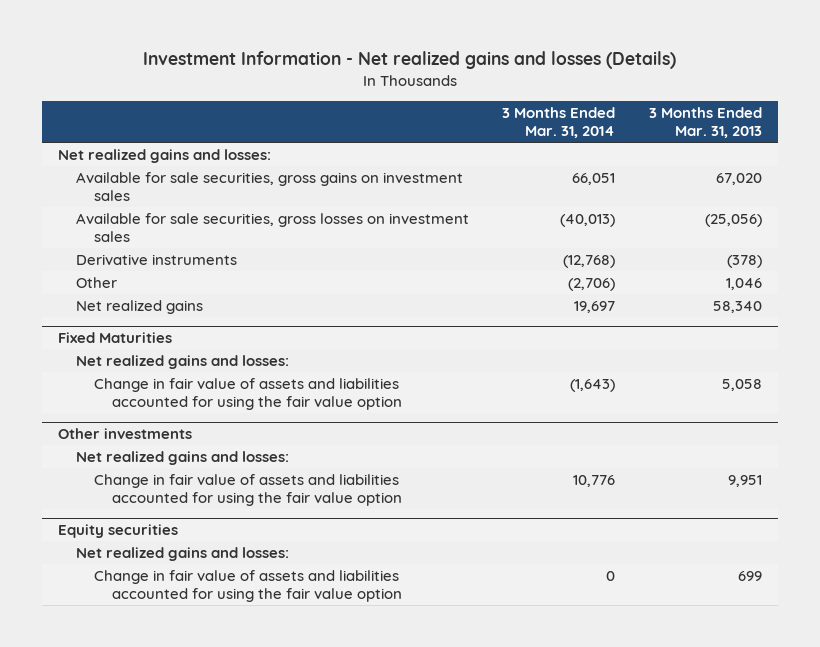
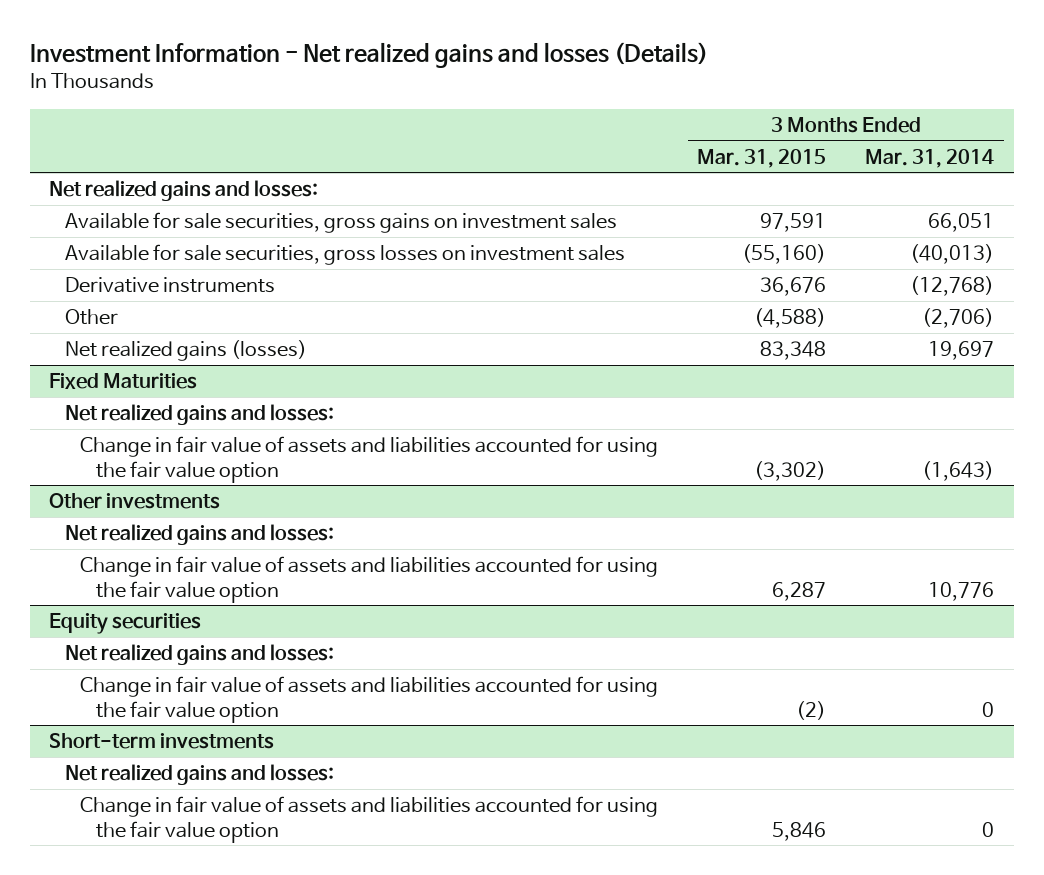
[648,106,762,139] 3 Months Ended Mar. 31, 2013 -> none
none -> [697,148,827,168] Mar. 31, 2015
[76,299,204,314] Net realized gains -> [64,340,307,362] Net realized gains (losses)
none -> [49,733,275,750] Short-term investments
none -> [64,764,334,786] Net realized gains and losses:
none -> [80,796,659,843] Change in fair value of assets and liabilities accounted for using the fair value option

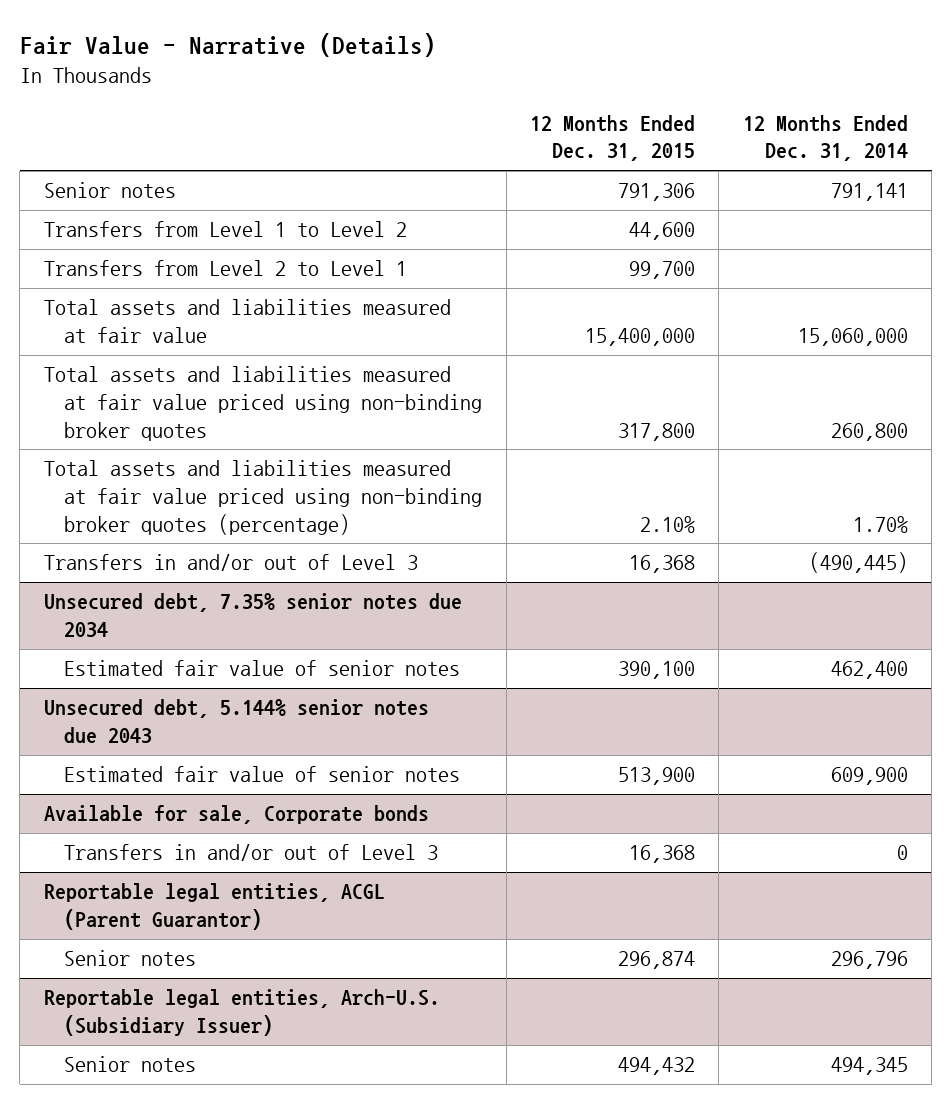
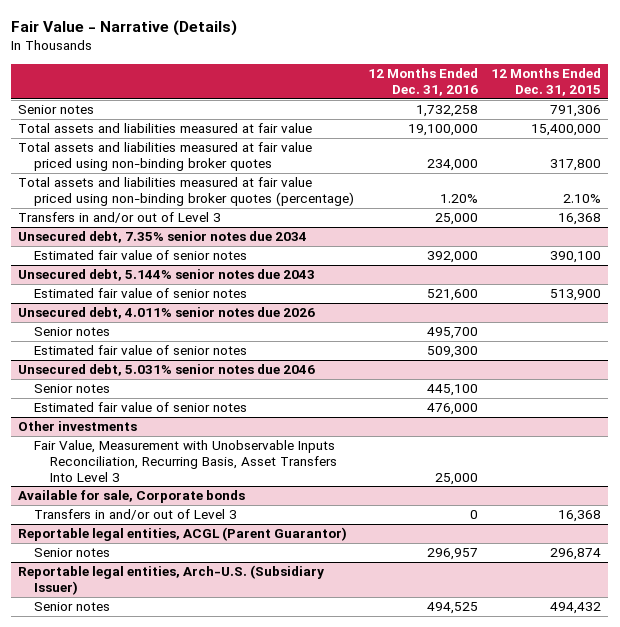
[742,114,908,162] 12 Months Ended Dec. 31, 2014 -> none
none -> [367,68,478,96] 12 Months Ended Dec. 31, 2016
[43,221,407,238] Transfers from Level 1 to Level 2 -> none
[43,260,407,277] Transfers from Level 2 to Level 1 -> none
none -> [18,307,316,320] Unsecured debt, 4.011% senior notes due 2026
none -> [34,327,111,337] Senior notes
none -> [34,345,248,356] Estimated fair value of senior notes
none -> [18,364,316,377] Unsecured debt, 5.031% senior notes due 2046
none -> [34,384,111,394] Senior notes
none -> [34,402,248,413] Estimated fair value of senior notes
none -> [18,421,138,432] Other investments
none -> [34,440,338,482] Fair Value, Measurement with Unobservable Inputs Reconciliation, Recurring Basis, Asset Transfers Into Level 3

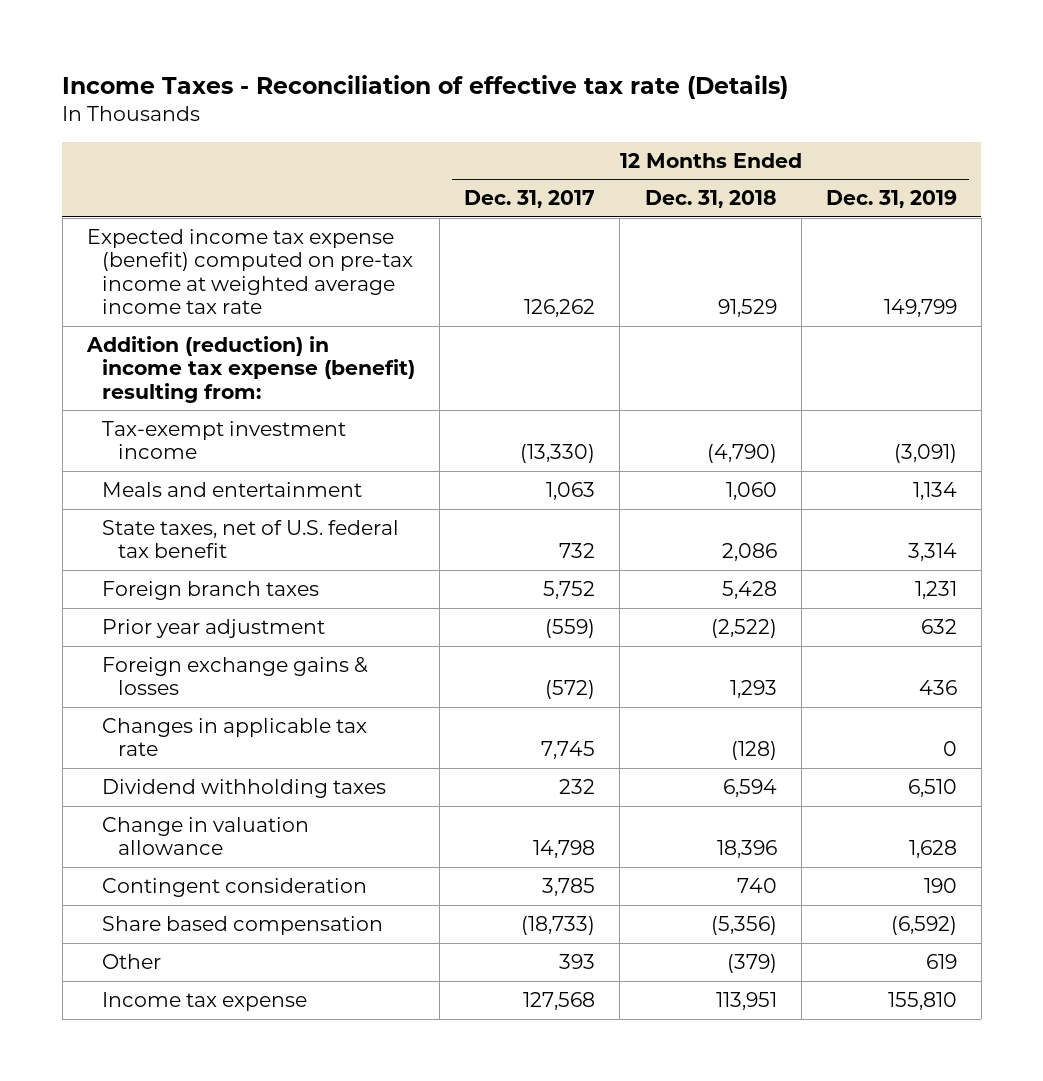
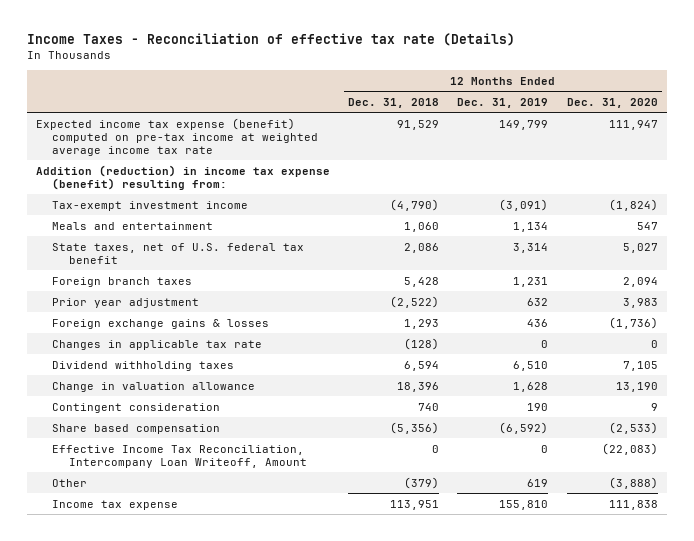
[464,190,596,209] Dec. 31, 2017 -> none
none -> [566,97,658,108] Dec. 31, 2020
none -> [52,444,307,468] Effective Income Tax Reconciliation, Intercompany Loan Writeoff, Amount

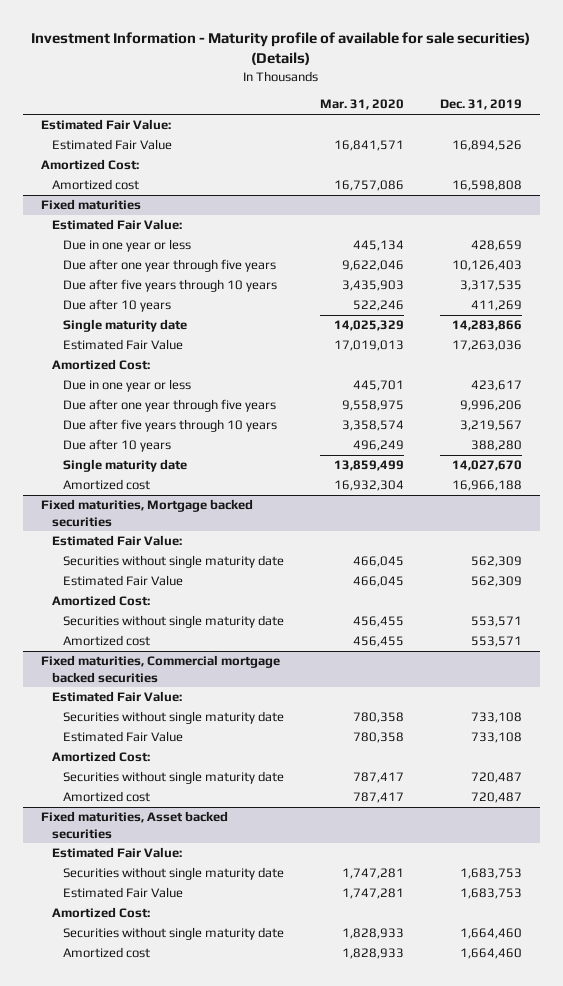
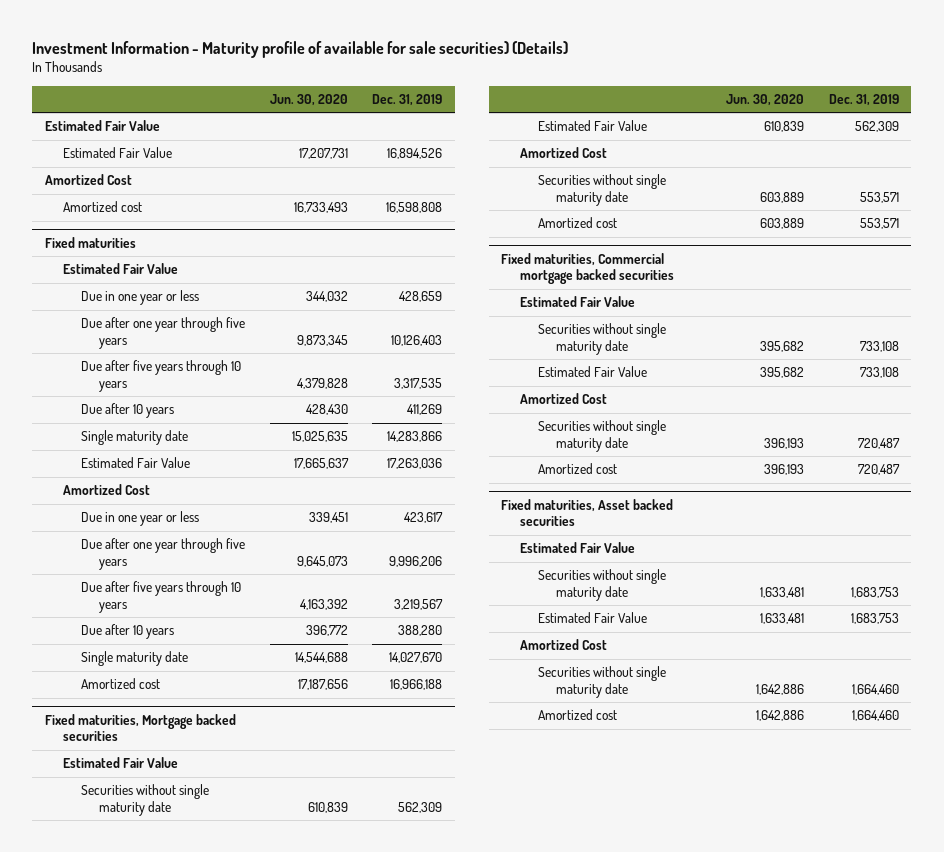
[319,99,404,111] Mar. 31, 2020 -> none
none -> [269,94,348,107] Jun. 30, 2020
[40,119,171,131] Estimated Fair Value: -> [44,120,160,132] Estimated Fair Value
[40,159,139,171] Amortized Cost: -> [44,174,132,186] Amortized Cost
[51,219,182,231] Estimated Fair Value: -> [62,263,178,275] Estimated Fair Value
[51,359,150,371] Amortized Cost: -> [62,484,150,496] Amortized Cost
[51,535,182,547] Estimated Fair Value: -> [62,757,178,769] Estimated Fair Value
[51,595,150,607] Amortized Cost: -> [519,147,607,159] Amortized Cost
[51,691,182,703] Estimated Fair Value: -> [519,296,635,308] Estimated Fair Value
[51,751,150,763] Amortized Cost: -> [519,393,607,405] Amortized Cost
[51,847,182,859] Estimated Fair Value: -> [519,542,635,554] Estimated Fair Value
[51,907,150,919] Amortized Cost: -> [519,639,607,651] Amortized Cost

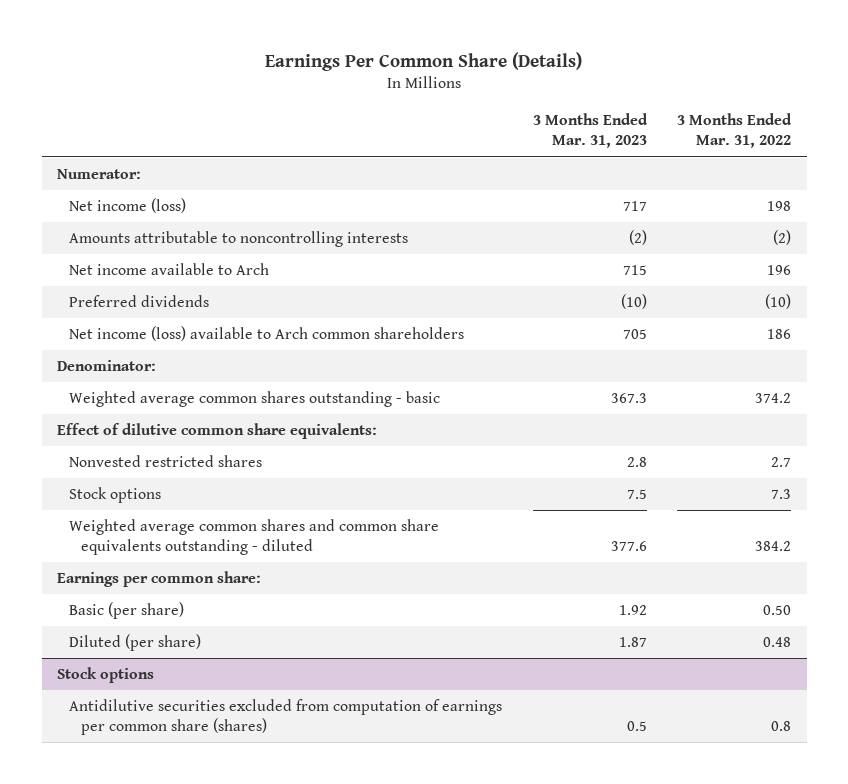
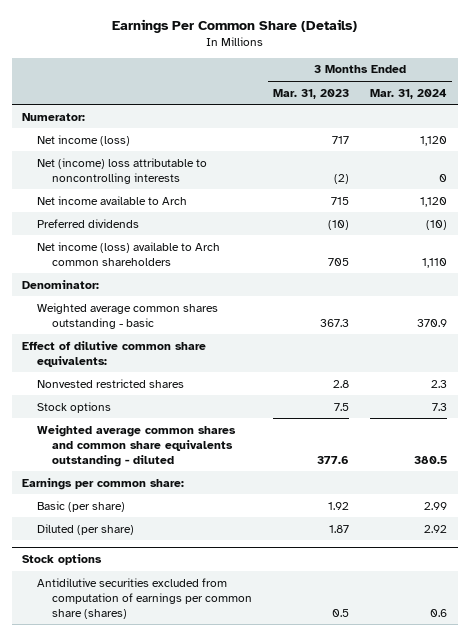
[677,113,793,149] 3 Months Ended Mar. 31, 2022 -> none
none -> [370,88,448,99] Mar. 31, 2024
[68,231,408,248] Amounts attributable to noncontrolling interests -> [37,157,208,184] Net (income) loss attributable to noncontrolling interests

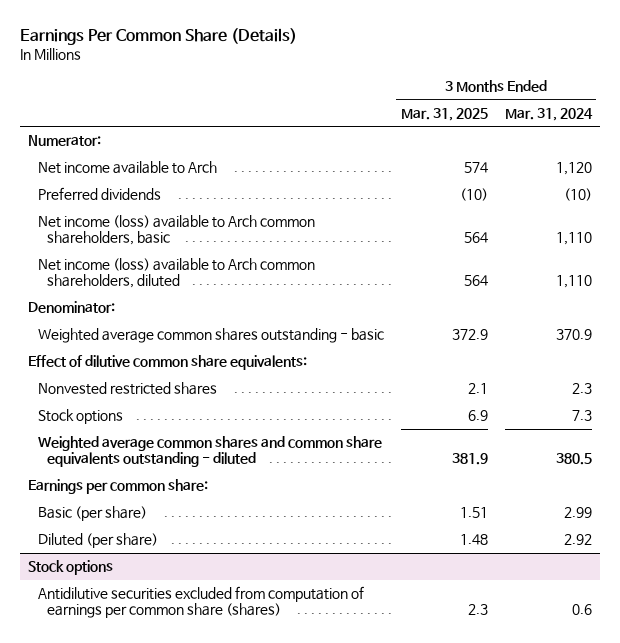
[273,88,350,99] Mar. 31, 2023 -> none
none -> [400,107,488,121] Mar. 31, 2025
[37,134,131,146] Net income (loss) -> none
[37,157,208,184] Net (income) loss attributable to noncontrolling interests -> none
[37,241,221,266] Net income (loss) available to Arch common shareholders -> [37,215,315,246] Net income (loss) available to Arch common shareholders, basic
none -> [37,258,315,289] Net income (loss) available to Arch common shareholders, diluted

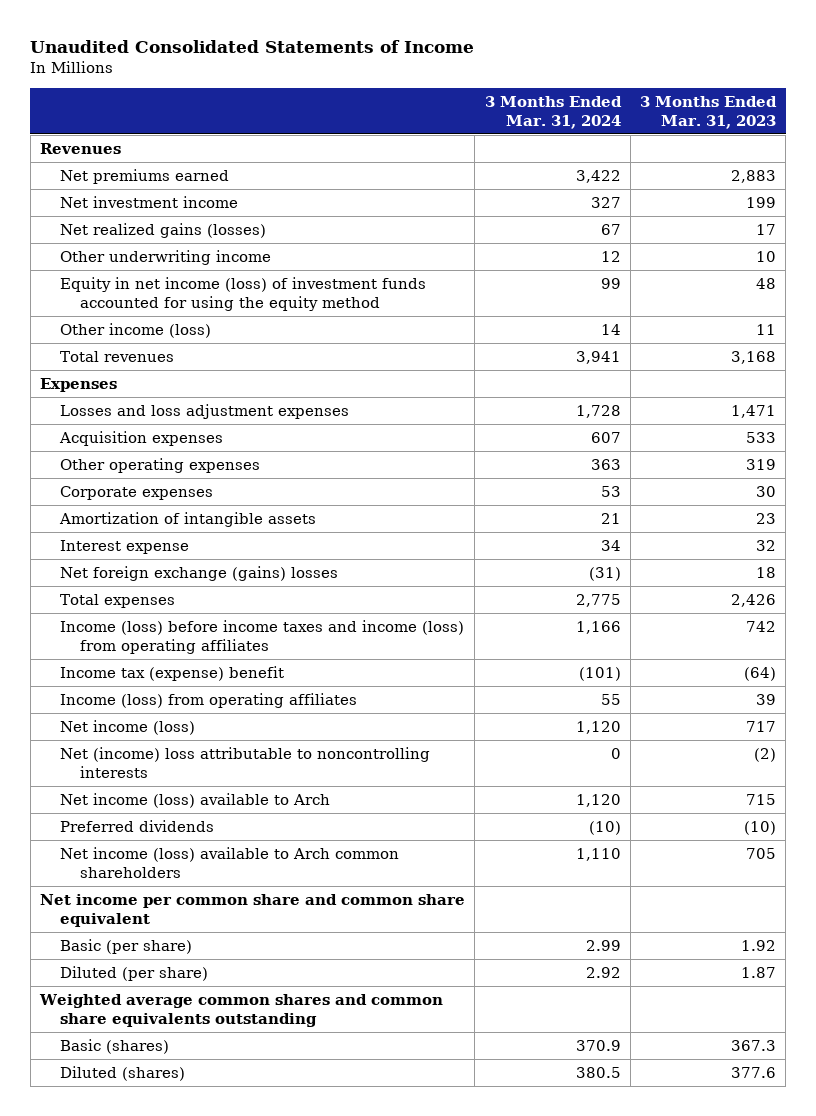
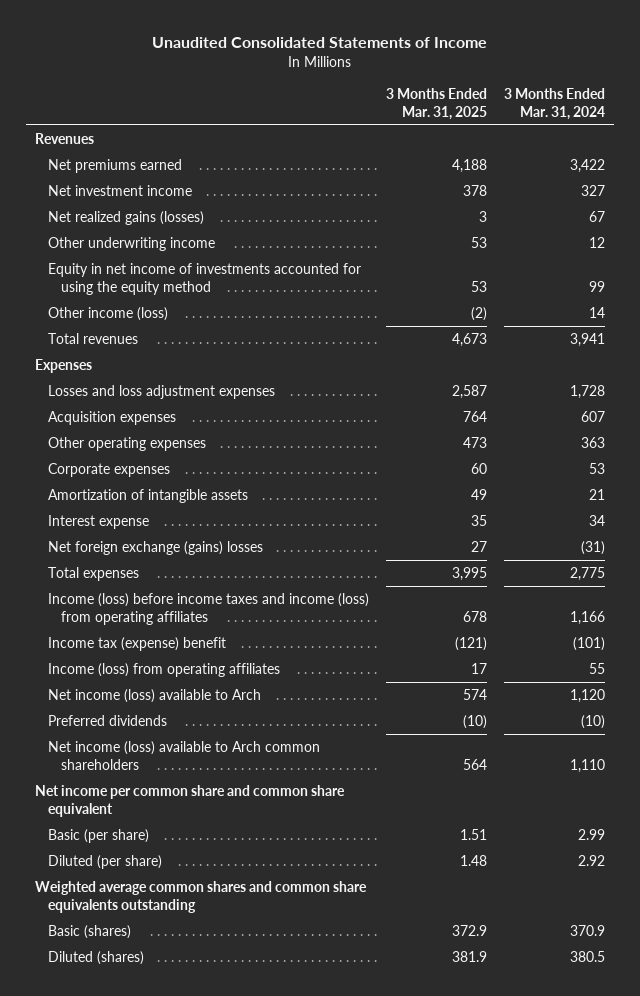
[640,95,778,129] 3 Months Ended Mar. 31, 2023 -> none
none -> [385,87,487,120] 3 Months Ended Mar. 31, 2025
[60,276,427,311] Equity in net income (loss) of investment funds accounted for using the equity method -> [47,263,361,296] Equity in net income of investments accounted for using the equity method
[60,719,196,735] Net income (loss) -> none
[60,746,431,778] Net (income) loss attributable to noncontrolling interests -> none

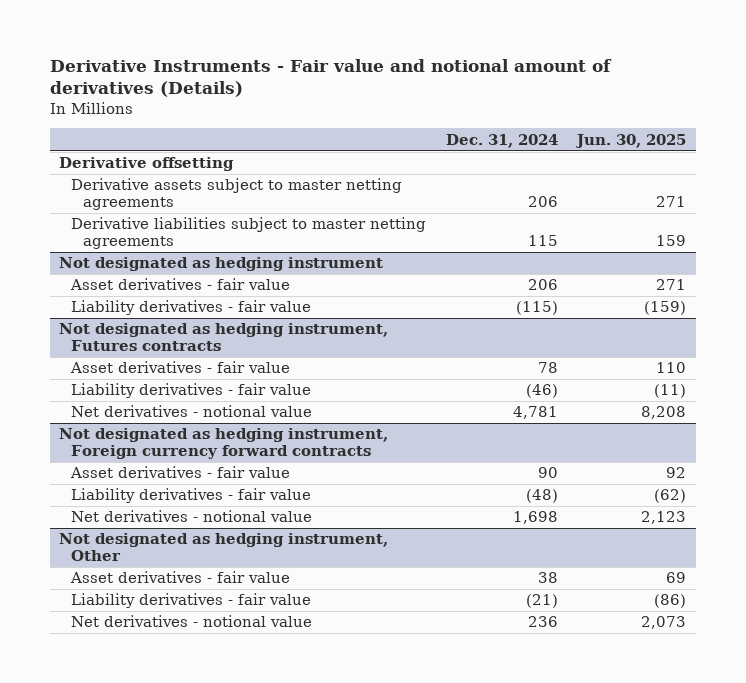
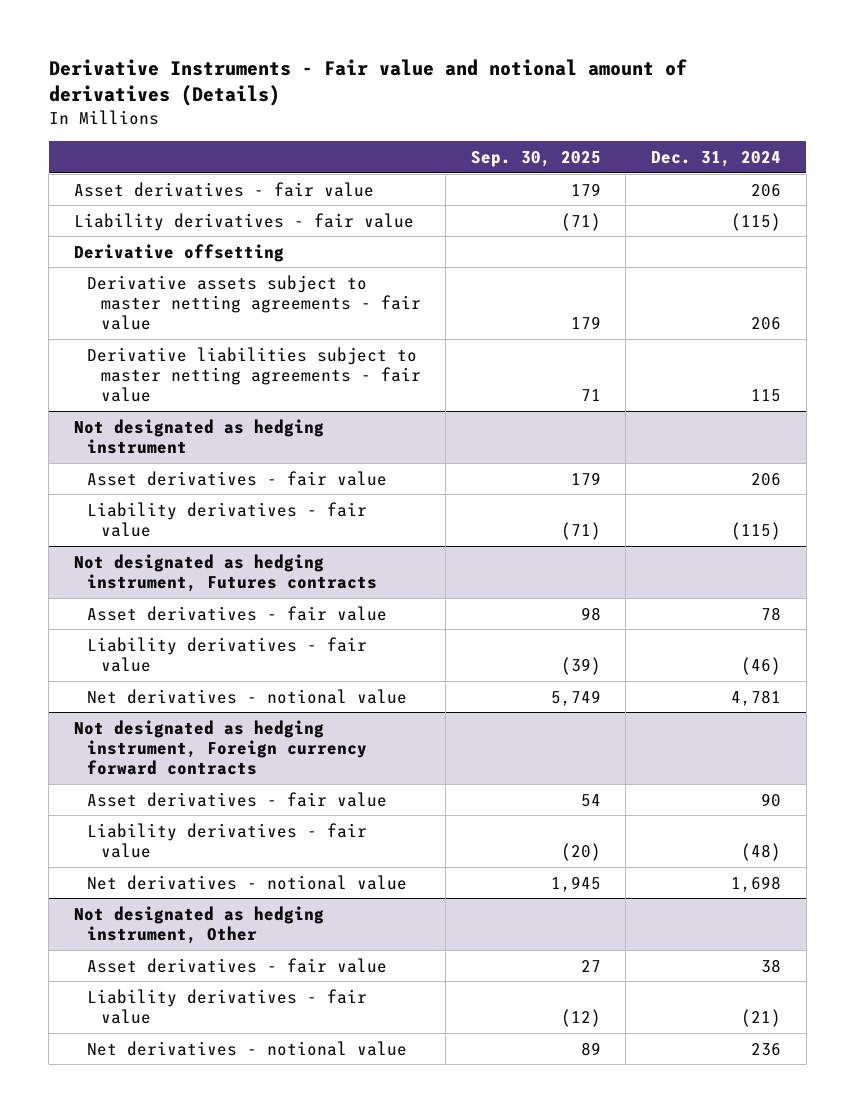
[575,133,687,148] Jun. 30, 2025 -> none
none -> [470,150,601,167] Sep. 30, 2025
none -> [74,181,375,197] Asset derivatives - fair value
none -> [74,212,415,231] Liability derivatives - fair value
[71,178,403,211] Derivative assets subject to master netting agreements -> [87,274,421,331] Derivative assets subject to master netting agreements - fair value
[71,217,427,250] Derivative liabilities subject to master netting agreements -> [87,346,421,403] Derivative liabilities subject to master netting agreements - fair value

